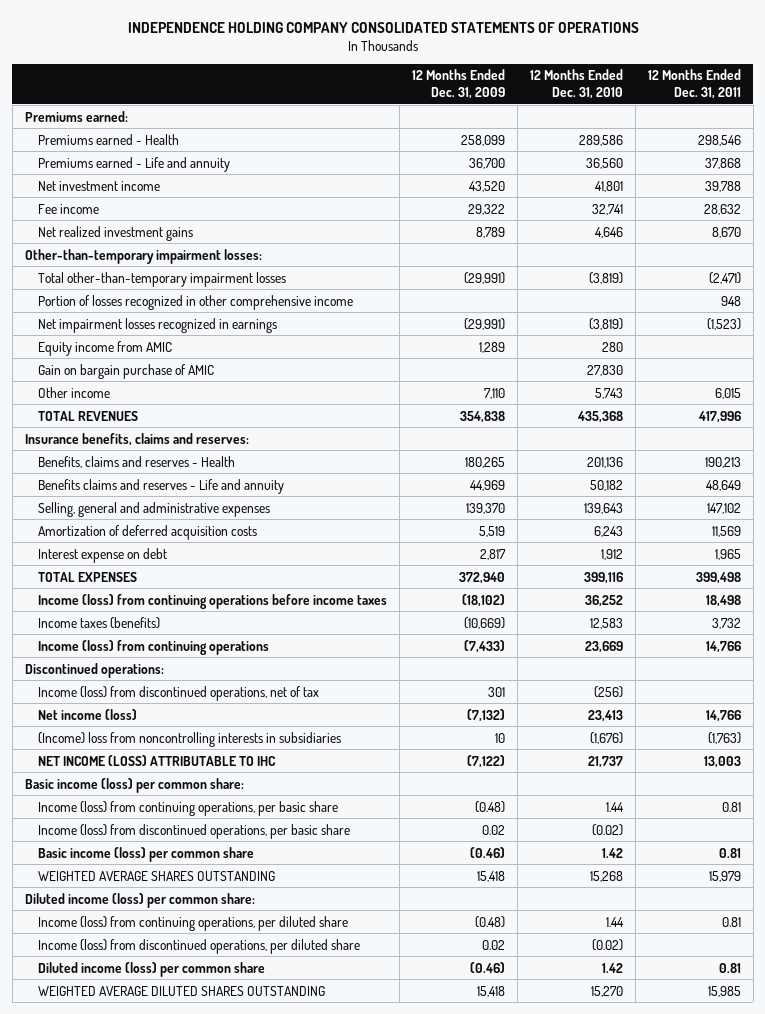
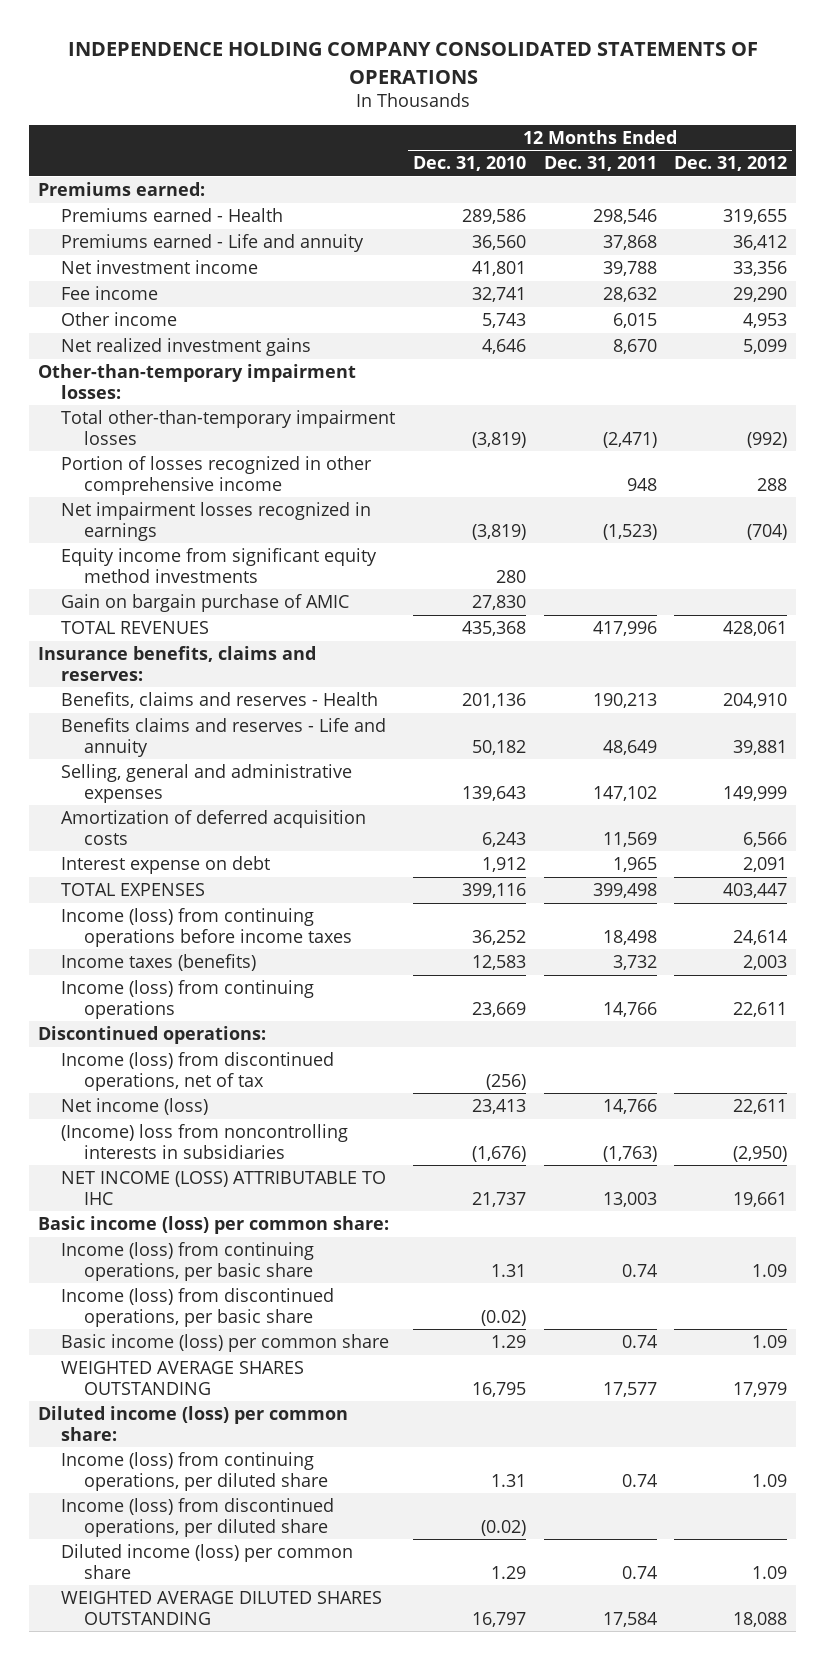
[411,69,505,100] 12 Months Ended Dec. 31, 2009 -> none
none -> [674,156,788,172] Dec. 31, 2012
[37,386,110,398] Other income -> [61,312,178,327] Other income
[37,340,172,356] Equity income from AMIC -> none
none -> [61,548,378,583] Equity income from significant equity method investments
[605,801,624,812] 1.44 -> [490,1263,526,1277] 1.31
[721,801,741,812] 0.81 -> [621,1263,657,1277] 0.74
[601,847,623,858] 1.42 -> [490,1335,526,1349] 1.29
[718,847,741,858] 0.81 -> [621,1335,657,1349] 0.74
[589,870,623,882] 15,268 -> [471,1381,526,1397] 16,795
[708,870,741,882] 15,979 -> [602,1381,657,1397] 17,577
[605,916,624,927] 1.44 -> [490,1473,526,1487] 1.31
[721,916,741,927] 0.81 -> [621,1473,657,1487] 0.74
[601,962,623,973] 1.42 -> [490,1565,526,1579] 1.29
[718,962,741,973] 0.81 -> [621,1565,657,1579] 0.74
[590,985,623,997] 15,270 -> [471,1611,526,1627] 16,797
[707,985,741,997] 15,985 -> [602,1611,657,1627] 17,584

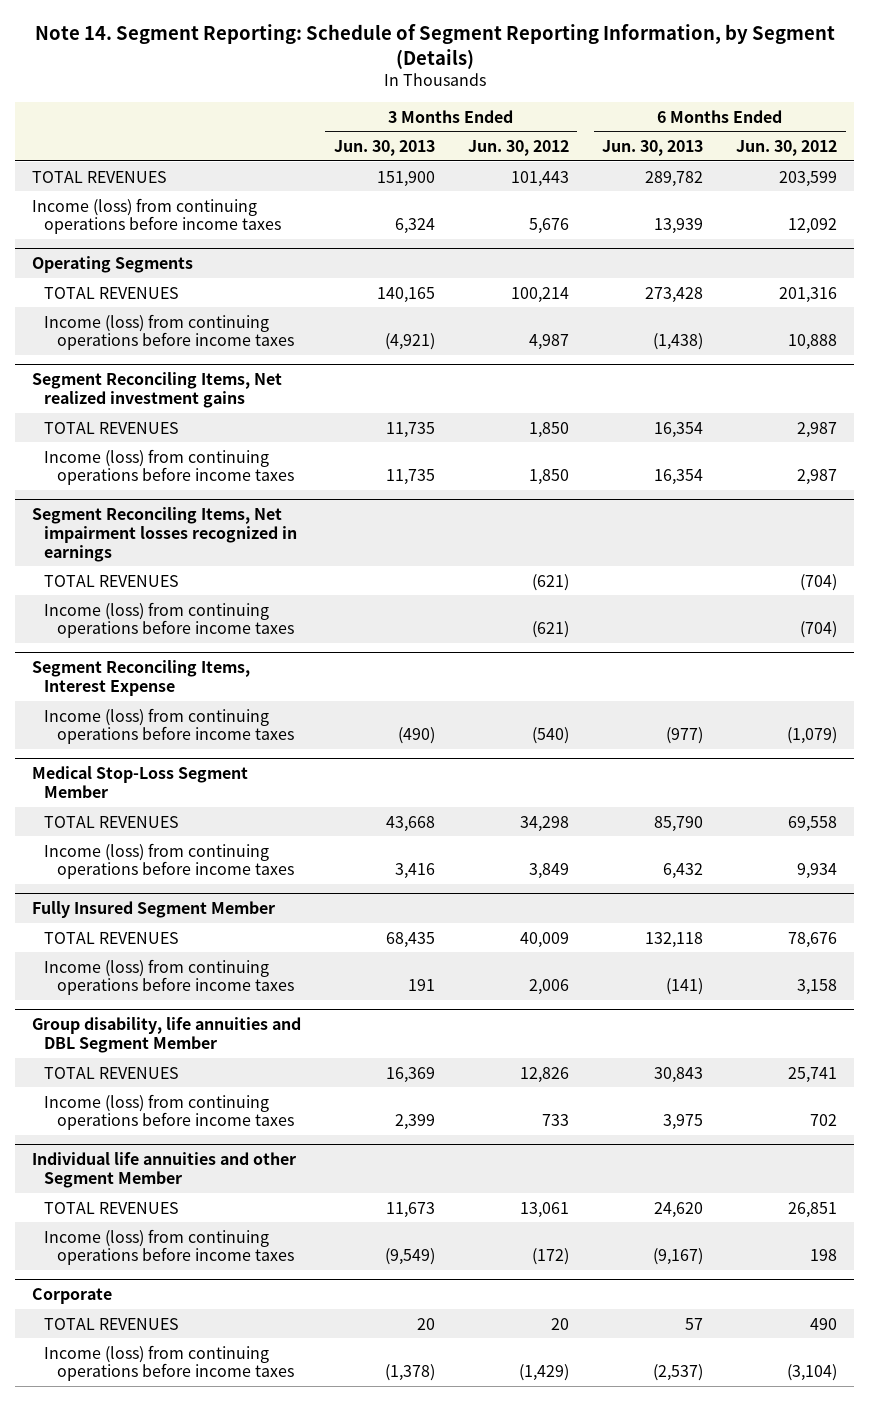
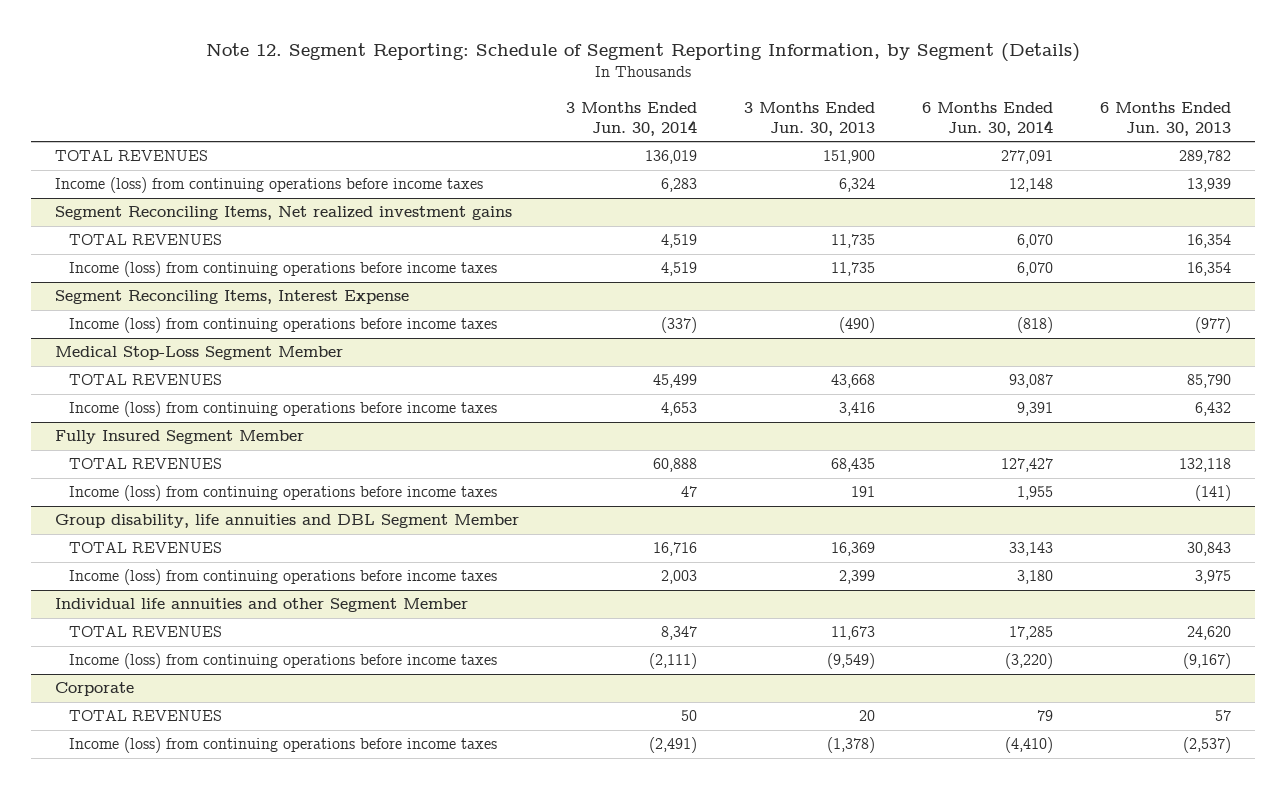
[34,23,835,69] Note 14. Segment Reporting: Schedule of Segment Reporting Information, by Segment (Details) -> [206,42,1081,62] Note 12. Segment Reporting: Schedule of Segment Reporting Information, by Segment (Details)
[468,139,570,156] Jun. 30, 2012 -> none
[736,139,838,156] Jun. 30, 2012 -> none
none -> [566,101,698,136] 3 Months Ended Jun. 30, 2014
none -> [922,101,1054,136] 6 Months Ended Jun. 30, 2014
[31,255,193,273] Operating Segments -> none
[44,286,180,299] TOTAL REVENUES -> none
[44,313,294,351] Income (loss) from continuing operations before income taxes -> none
[31,506,298,562] Segment Reconciling Items, Net impairment losses recognized in earnings -> none
[44,574,180,587] TOTAL REVENUES -> none
[44,601,294,639] Income (loss) from continuing operations before income taxes -> none

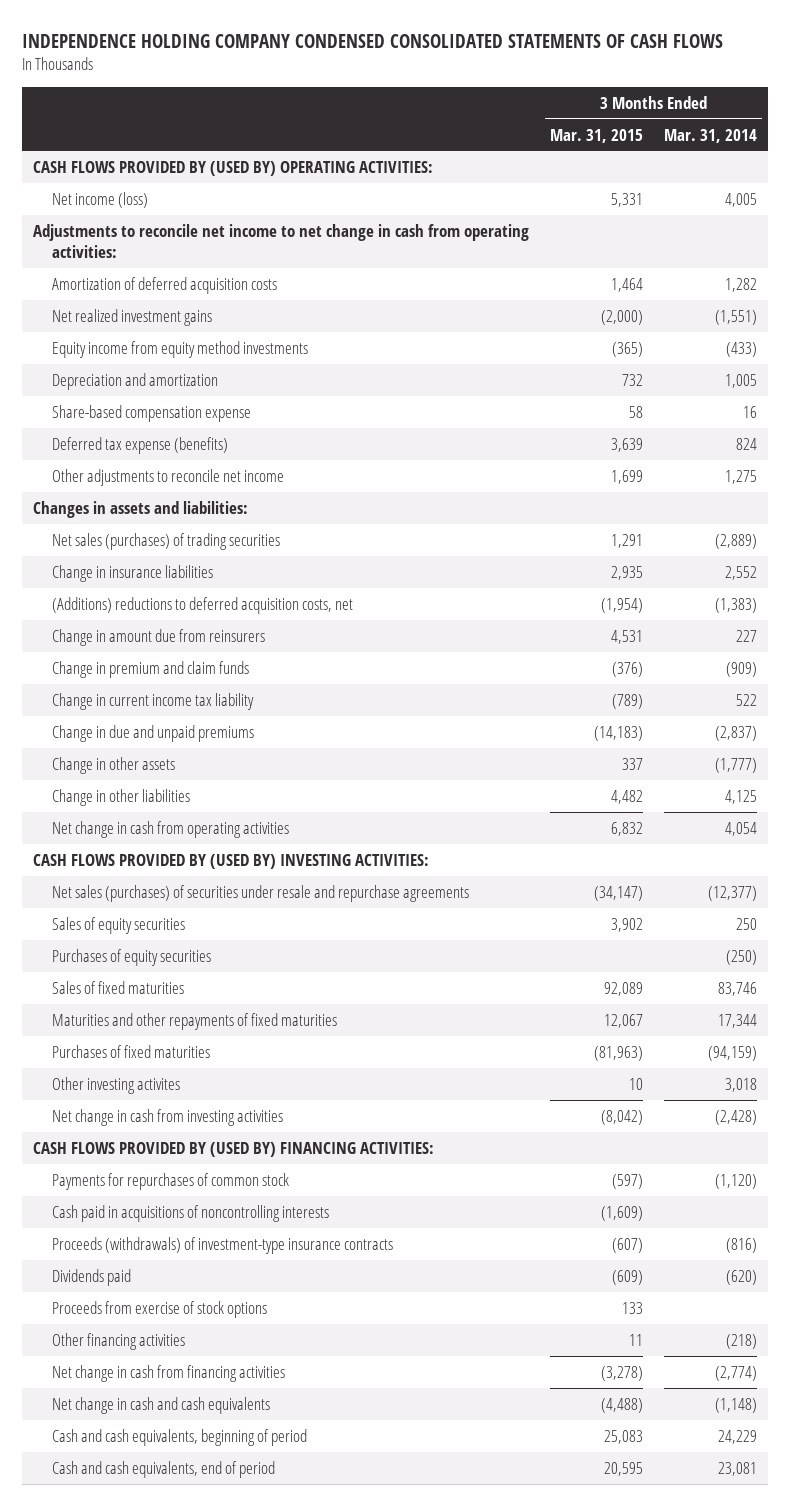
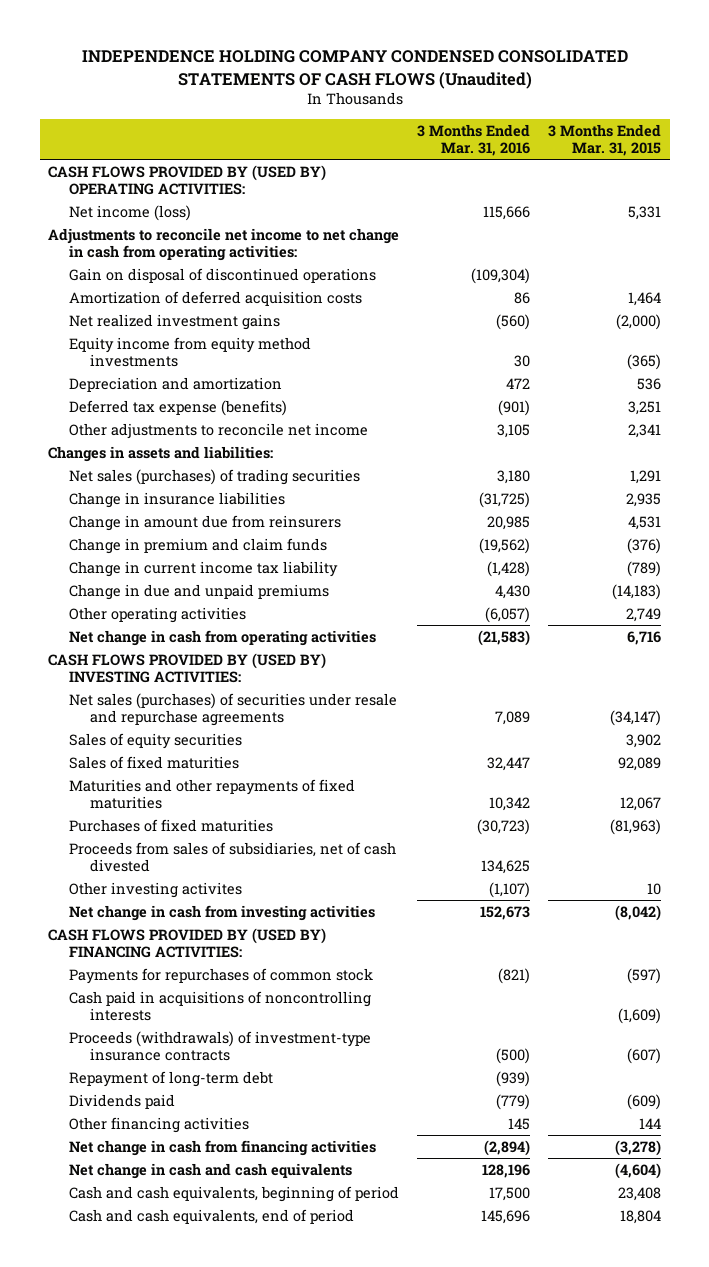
[21,33,723,48] INDEPENDENCE HOLDING COMPANY CONDENSED CONSOLIDATED STATEMENTS OF CASH FLOWS -> [81,50,628,89] INDEPENDENCE HOLDING COMPANY CONDENSED CONSOLIDATED STATEMENTS OF CASH FLOWS (Unaudited)
[664,128,758,143] Mar. 31, 2014 -> none
none -> [417,123,531,156] 3 Months Ended Mar. 31, 2016
none -> [69,267,377,283] Gain on disposal of discontinued operations
[51,404,251,422] Share-based compensation expense -> none
[621,373,643,386] 732 -> [636,377,661,390] 536
[610,437,643,452] 3,639 -> [627,400,661,415] 3,251
[610,469,643,484] 1,699 -> [627,423,661,438] 2,341
[51,596,353,614] (Additions) reductions to deferred acquisition costs, net -> none
[51,756,175,774] Change in other assets -> none
[51,788,190,806] Change in other liabilities -> none
none -> [69,606,247,623] Other operating activities
[610,821,643,836] 6,832 -> [626,630,661,645] 6,716
[51,948,211,966] Purchases of equity securities -> none
none -> [69,841,397,872] Proceeds from sales of subsidiaries, net of cash divested
none -> [69,1070,274,1087] Repayment of long-term debt
[51,1300,267,1318] Proceeds from exercise of stock options -> none
[628,1333,643,1346] 11 -> [638,1117,661,1129] 144
[600,1397,643,1413] (4,488) -> [614,1162,661,1179] (4,604)
[603,1429,643,1444] 25,083 -> [617,1186,661,1201] 23,408
[603,1461,643,1476] 20,595 -> [619,1209,661,1224] 18,804

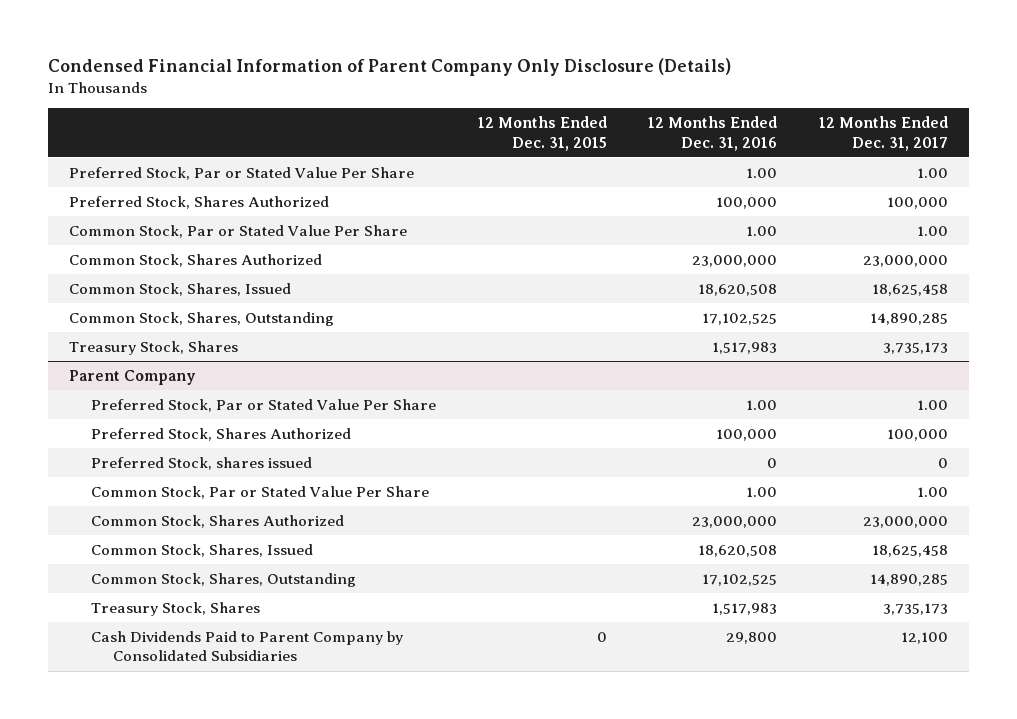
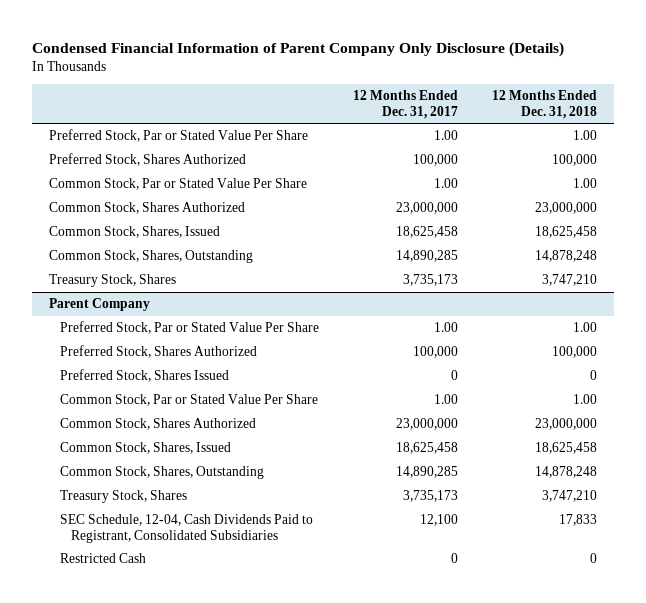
[477,115,607,151] 12 Months Ended Dec. 31, 2015 -> none
[648,115,778,151] 12 Months Ended Dec. 31, 2016 -> none
none -> [491,90,597,119] 12 Months Ended Dec. 31, 2018
[90,456,312,470] Preferred Stock, shares issued -> [59,369,229,383] Preferred Stock, Shares Issued
[90,630,403,662] Cash Dividends Paid to Parent Company by Consolidated Subsidiaries -> [59,514,313,543] SEC Schedule, 12-04, Cash Dividends Paid to Registrant, Consolidated Subsidiaries
none -> [59,553,146,564] Restricted Cash

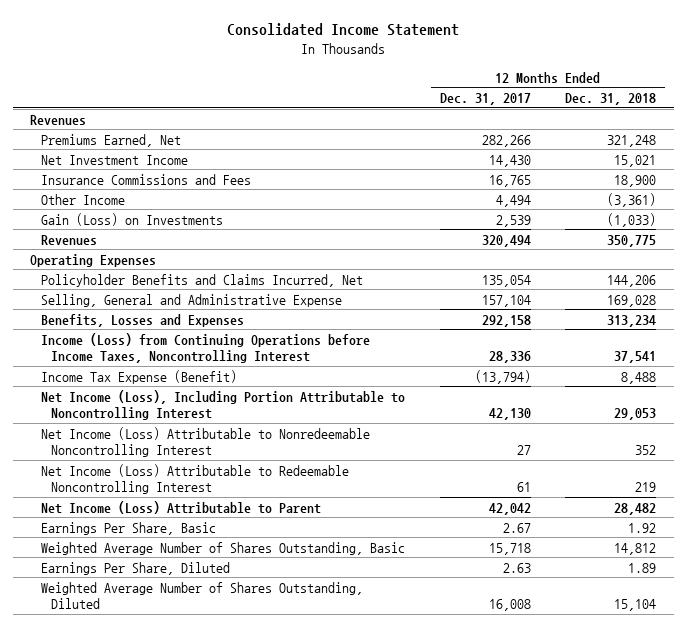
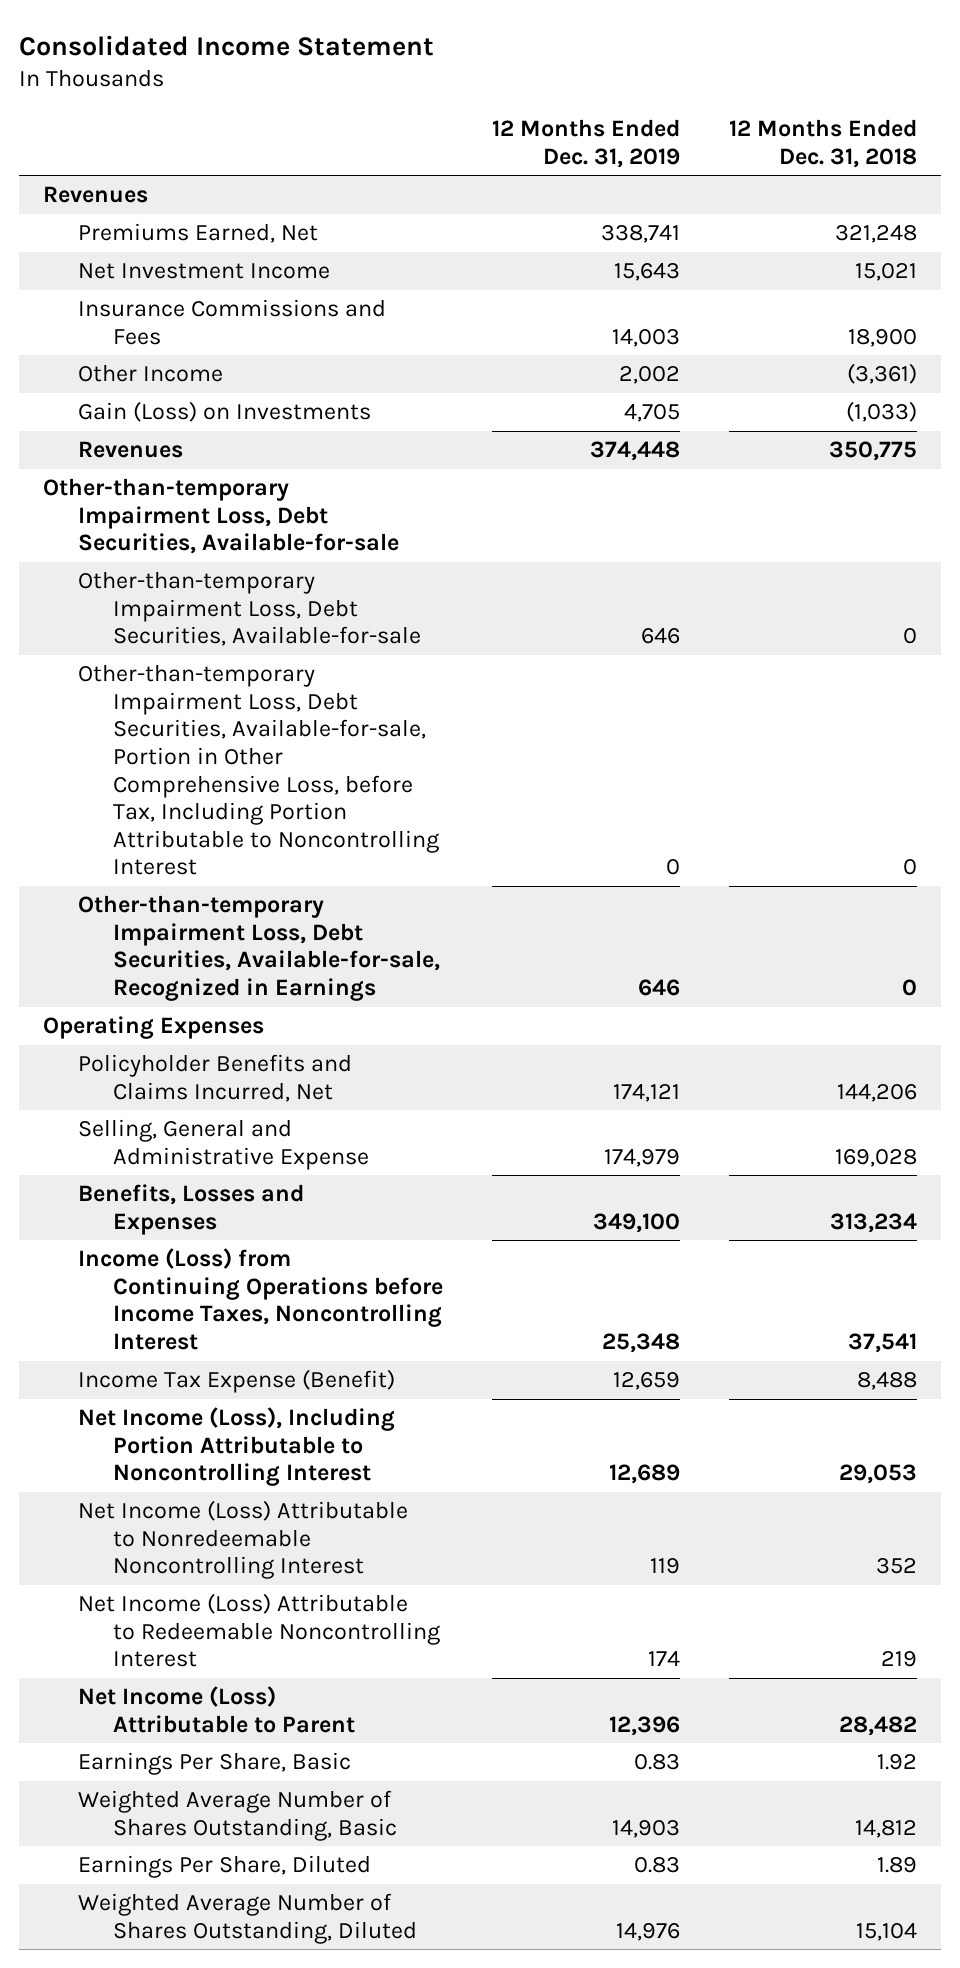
[439,93,531,106] Dec. 31, 2017 -> none
none -> [491,119,680,168] 12 Months Ended Dec. 31, 2019
none -> [43,478,400,555] Other-than-temporary Impairment Loss, Debt Securities, Available-for-sale
none -> [78,571,421,647] Other-than-temporary Impairment Loss, Debt Securities, Available-for-sale
none -> [78,664,439,876] Other-than-temporary Impairment Loss, Debt Securities, Available-for-sale, Portion in Other Comprehensive Loss, before Tax, Including Portion Attributable to Noncontrolling Interest
none -> [78,895,440,1001] Other-than-temporary Impairment Loss, Debt Securities, Available-for-sale, Recognized in Earnings

